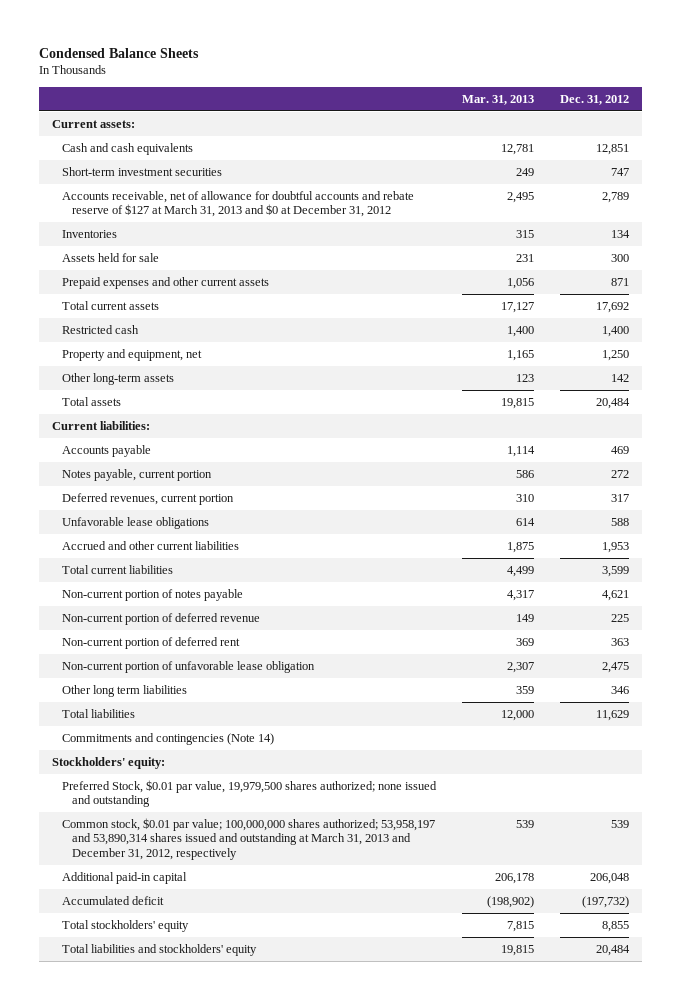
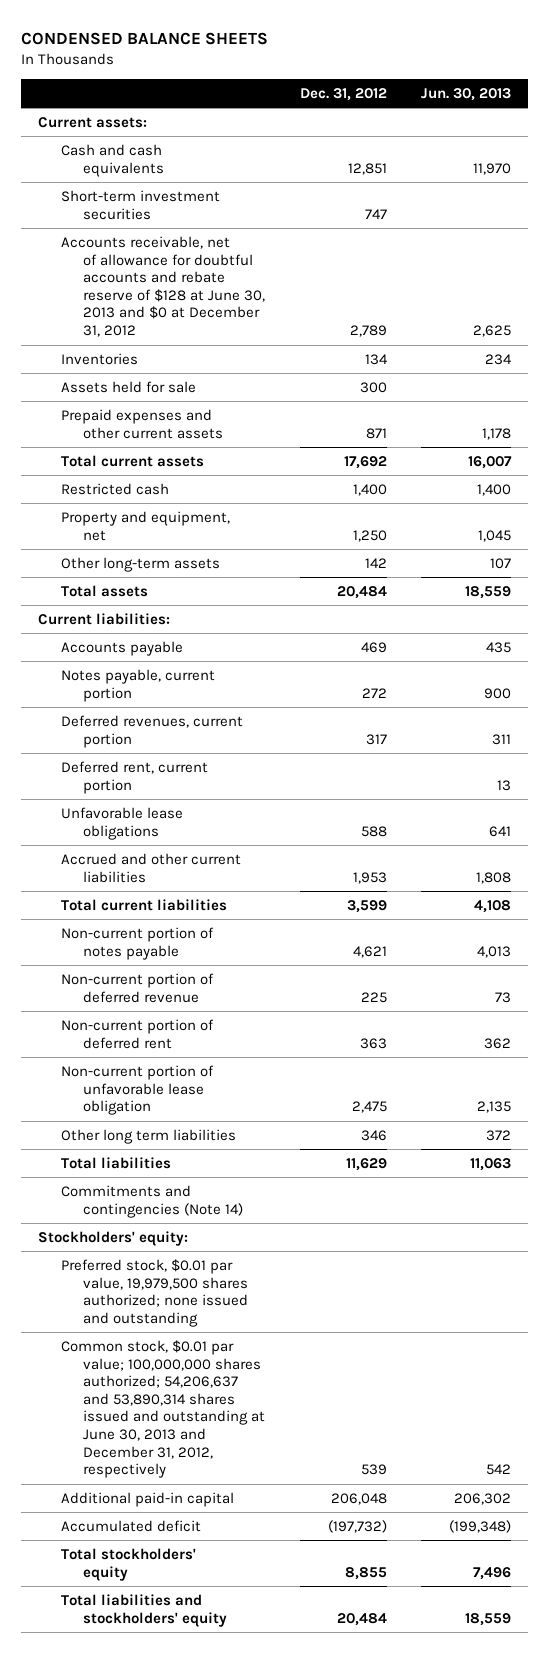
[38,47,199,58] Condensed Balance Sheets -> [20,31,268,45] CONDENSED BALANCE SHEETS
[461,94,534,105] Mar. 31, 2013 -> none
none -> [420,87,511,101] Jun. 30, 2013
[61,191,414,218] Accounts receivable, net of allowance for doubtful accounts and rebate reserve of $127 at March 31, 2013 and $0 at December 31, 2012 -> [60,235,266,338] Accounts receivable, net of allowance for doubtful accounts and rebate reserve of $128 at June 30, 2013 and $0 at December 31, 2012
none -> [60,760,208,794] Deferred rent, current portion
[61,780,437,808] Preferred Stock, $0.01 par value, 19,979,500 shares authorized; none issued and outstanding -> [60,1258,249,1327] Preferred stock, $0.01 par value, 19,979,500 shares authorized; none issued and outstanding
[61,818,435,860] Common stock, $0.01 par value; 100,000,000 shares authorized; 53,958,197 and 53,890,314 shares issued and outstanding at March 31, 2013 and December 31, 2012, respectively -> [60,1339,266,1479] Common stock, $0.01 par value; 100,000,000 shares authorized; 54,206,637 and 53,890,314 shares issued and outstanding at June 30, 2013 and December 31, 2012, respectively

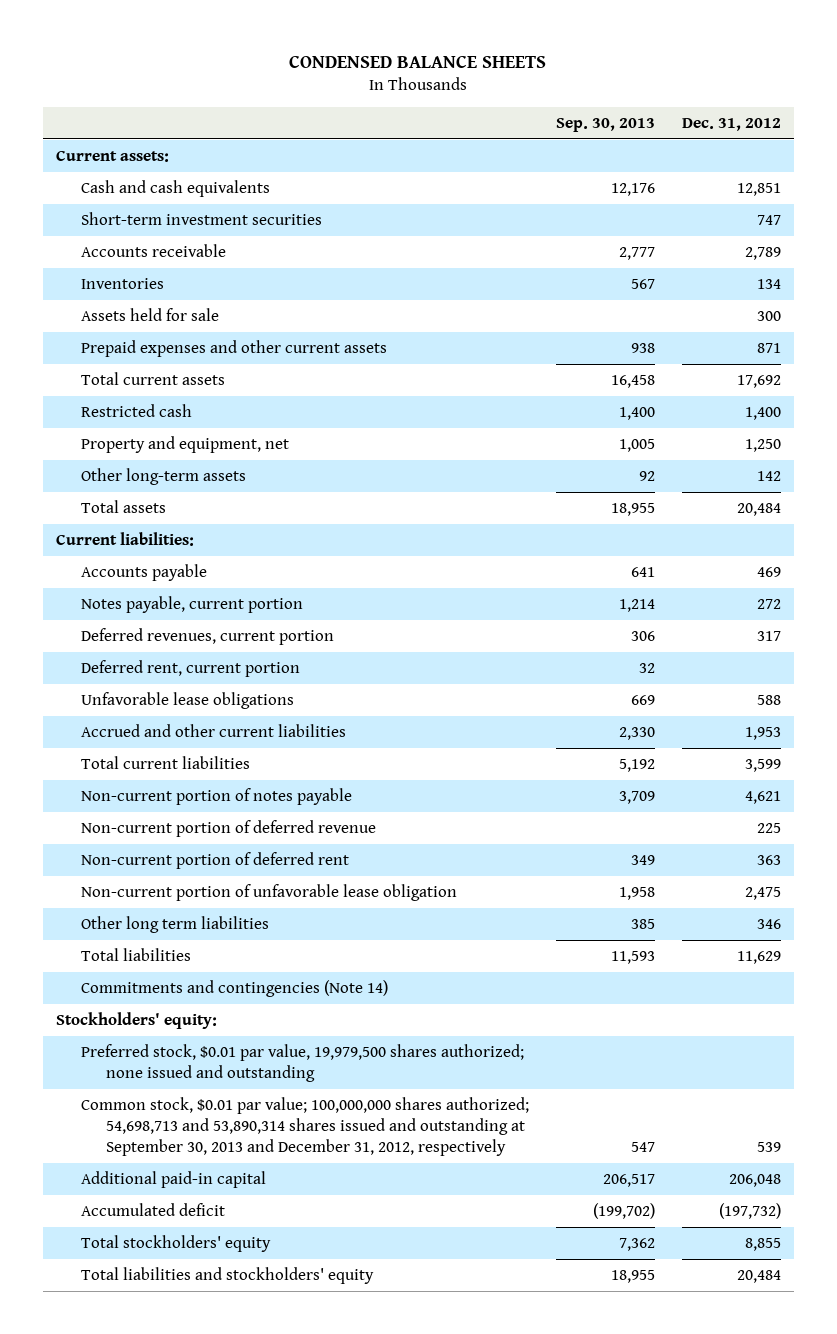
[420,87,511,101] Jun. 30, 2013 -> none
none -> [555,117,655,132] Sep. 30, 2013
[60,235,266,338] Accounts receivable, net of allowance for doubtful accounts and rebate reserve of $128 at June 30, 2013 and $0 at December 31, 2012 -> [81,244,227,258] Accounts receivable
[60,1339,266,1479] Common stock, $0.01 par value; 100,000,000 shares authorized; 54,206,637 and 53,890,314 shares issued and outstanding at June 30, 2013 and December 31, 2012, respectively -> [81,1097,530,1156] Common stock, $0.01 par value; 100,000,000 shares authorized; 54,698,713 and 53,890,314 shares issued and outstanding at September 30, 2013 and December 31, 2012, respectively

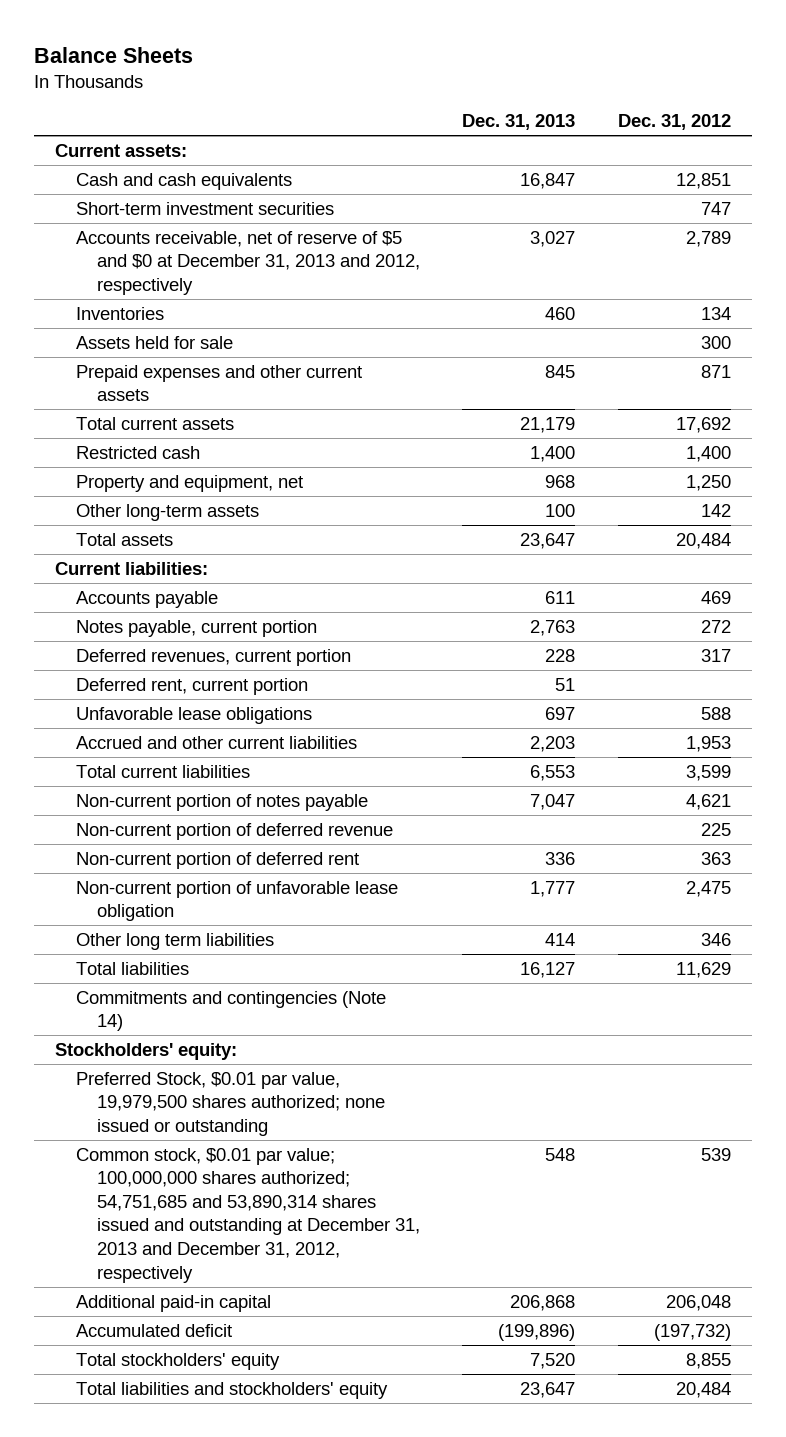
[289,55,547,69] CONDENSED BALANCE SHEETS -> [33,46,193,63] Balance Sheets
[555,117,655,132] Sep. 30, 2013 -> none
none -> [462,114,576,131] Dec. 31, 2013
[81,244,227,258] Accounts receivable -> [75,230,420,295] Accounts receivable, net of reserve of $5 and $0 at December 31, 2013 and 2012, respectively
[81,1044,525,1082] Preferred stock, $0.01 par value, 19,979,500 shares authorized; none issued and outstanding -> [75,1071,385,1136] Preferred Stock, $0.01 par value, 19,979,500 shares authorized; none issued or outstanding
[81,1097,530,1156] Common stock, $0.01 par value; 100,000,000 shares authorized; 54,698,713 and 53,890,314 shares issued and outstanding at September 30, 2013 and December 31, 2012, respectively -> [75,1147,420,1283] Common stock, $0.01 par value; 100,000,000 shares authorized; 54,751,685 and 53,890,314 shares issued and outstanding at December 31, 2013 and December 31, 2012, respectively

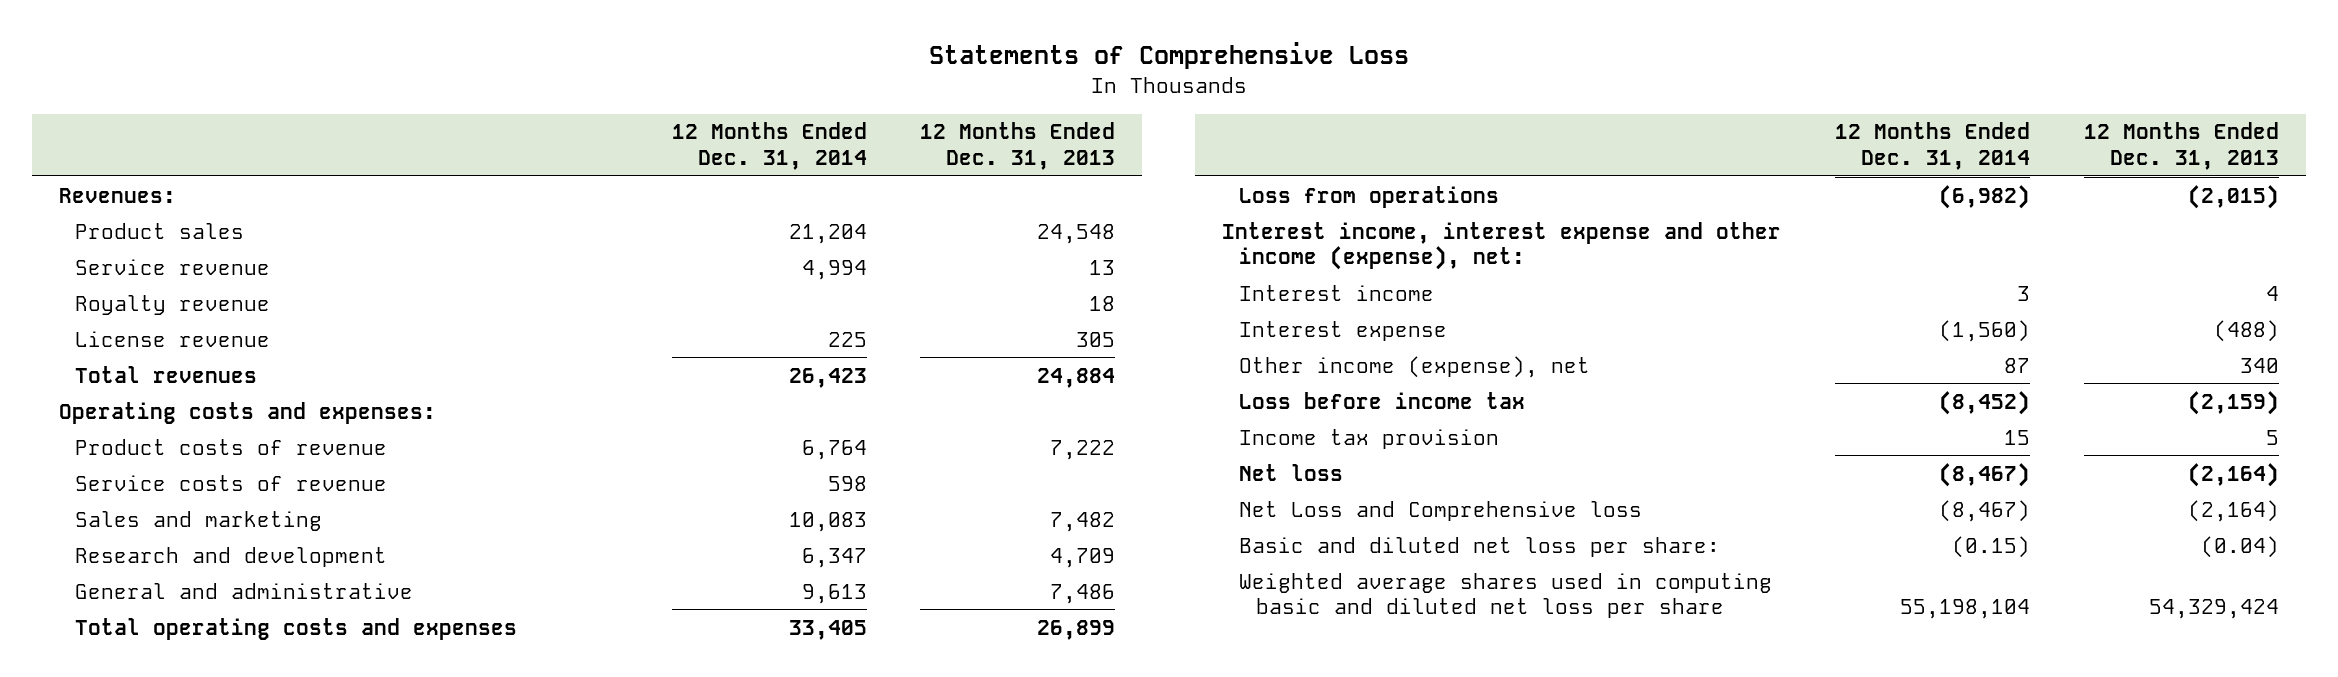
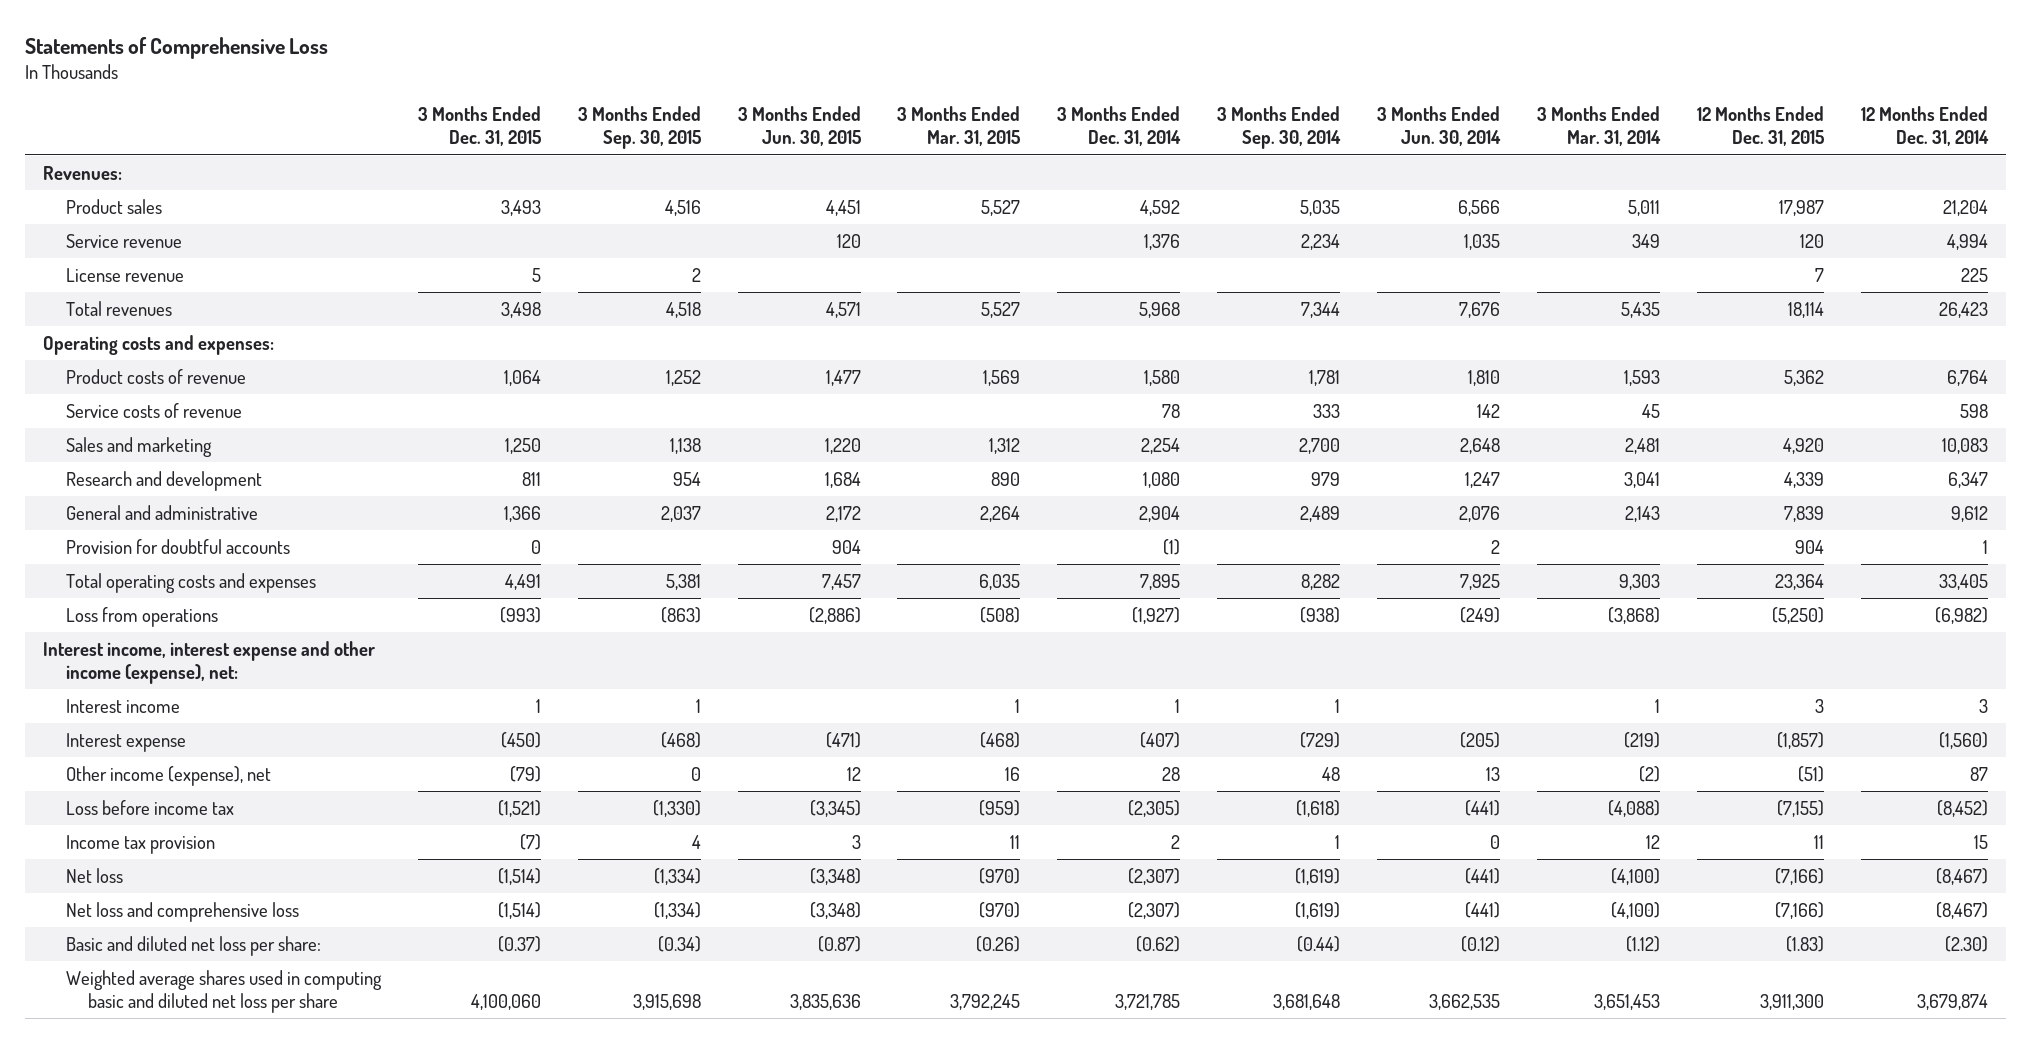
[920,122,1116,170] 12 Months Ended Dec. 31, 2013 -> none
none -> [417,106,541,147] 3 Months Ended Dec. 31, 2015
none -> [577,106,701,150] 3 Months Ended Sep. 30, 2015
none -> [737,106,861,147] 3 Months Ended Jun. 30, 2015
none -> [897,106,1021,147] 3 Months Ended Mar. 31, 2015
none -> [1057,106,1182,147] 3 Months Ended Dec. 31, 2014
none -> [1217,106,1342,150] 3 Months Ended Sep. 30, 2014
none -> [1377,106,1502,147] 3 Months Ended Jun. 30, 2014
none -> [1537,106,1662,147] 3 Months Ended Mar. 31, 2014
none -> [1697,106,1825,147] 12 Months Ended Dec. 31, 2015
[75,294,271,315] Royalty revenue -> none
[801,583,867,604] 9,613 -> [1950,505,1988,522] 9,612
none -> [65,538,290,554] Provision for doubtful accounts
[1239,500,1643,521] Net Loss and Comprehensive loss -> [65,901,299,922] Net loss and comprehensive loss
[1952,535,2031,558] (0.15) -> [1944,935,1988,952] (2.30)
[1900,599,2031,620] 55,198,104 -> [1916,993,1988,1010] 3,679,874

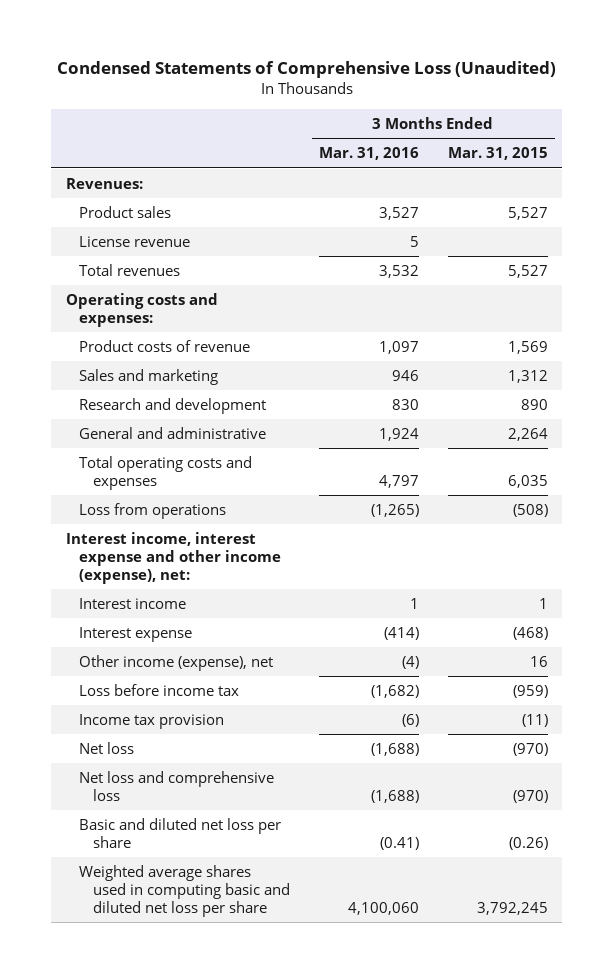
[24,36,328,59] Statements of Comprehensive Loss -> [56,61,556,79] Condensed Statements of Comprehensive Loss (Unaudited)
[417,106,541,147] 3 Months Ended Dec. 31, 2015 -> none
[577,106,701,150] 3 Months Ended Sep. 30, 2015 -> none
[737,106,861,147] 3 Months Ended Jun. 30, 2015 -> none
[1057,106,1182,147] 3 Months Ended Dec. 31, 2014 -> none
[1217,106,1342,150] 3 Months Ended Sep. 30, 2014 -> none
[1377,106,1502,147] 3 Months Ended Jun. 30, 2014 -> none
[1537,106,1662,147] 3 Months Ended Mar. 31, 2014 -> none
[1697,106,1825,147] 12 Months Ended Dec. 31, 2015 -> none
[1860,106,1989,147] 12 Months Ended Dec. 31, 2014 -> none
none -> [318,147,419,161] Mar. 31, 2016
[65,233,182,248] Service revenue -> none
[65,402,242,418] Service costs of revenue -> none
[65,538,290,554] Provision for doubtful accounts -> none
[1010,834,1021,849] 11 -> [521,713,548,727] (11)
[65,935,321,956] Basic and diluted net loss per share: -> [79,817,282,848] Basic and diluted net loss per share

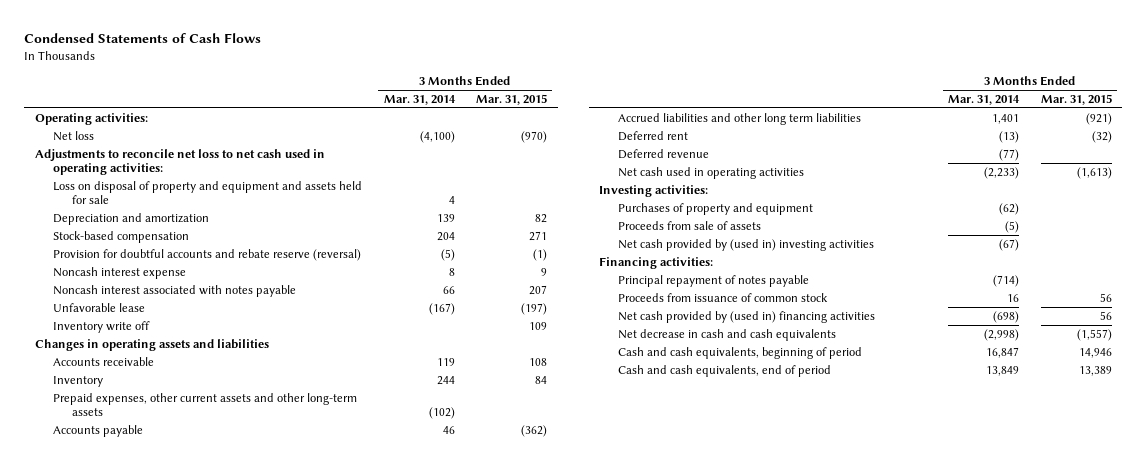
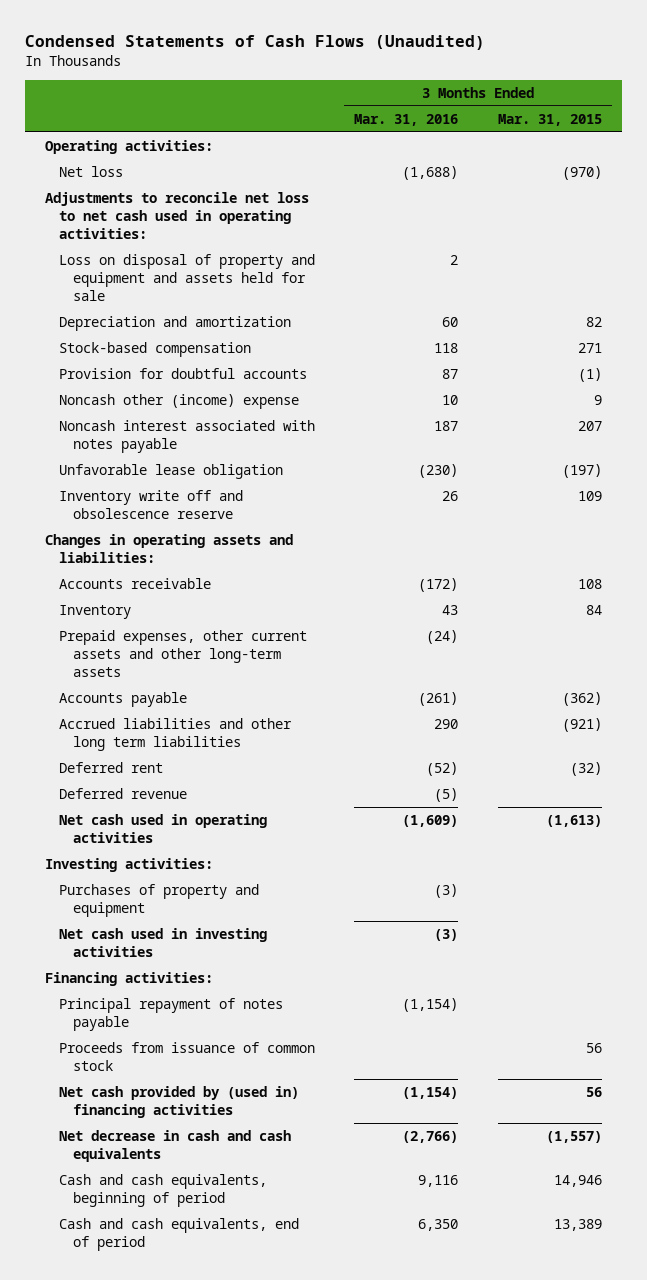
[24,33,262,44] Condensed Statements of Cash Flows -> [25,35,486,51] Condensed Statements of Cash Flows (Unaudited)
[383,94,456,105] Mar. 31, 2014 -> none
none -> [354,113,459,126] Mar. 31, 2016
[53,266,187,279] Noncash interest expense -> none
[53,248,362,261] Provision for doubtful accounts and rebate reserve (reversal) -> [58,367,307,379] Provision for doubtful accounts
none -> [58,393,299,409] Noncash other (income) expense
[53,302,146,312] Unfavorable lease -> [58,463,283,479] Unfavorable lease obligation
[53,320,151,333] Inventory write off -> [58,489,243,519] Inventory write off and obsolescence reserve
[34,338,269,351] Changes in operating assets and liabilities -> [45,533,294,563] Changes in operating assets and liabilities:
[617,220,761,230] Proceeds from sale of assets -> none
[617,238,874,251] Net cash provided by (used in) investing activities -> [58,927,267,957] Net cash used in investing activities

